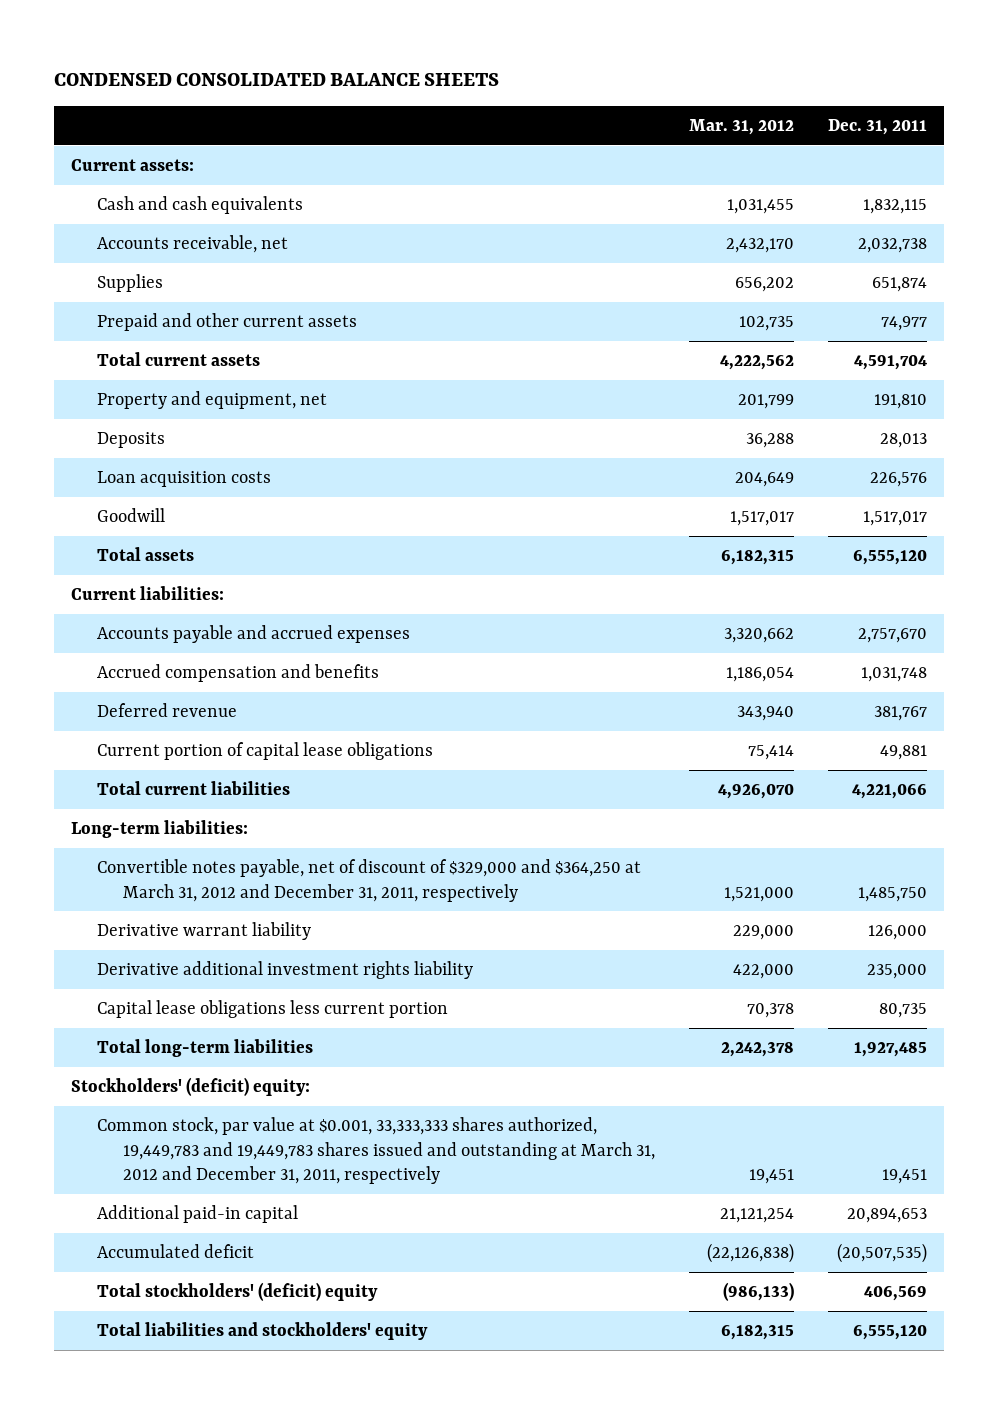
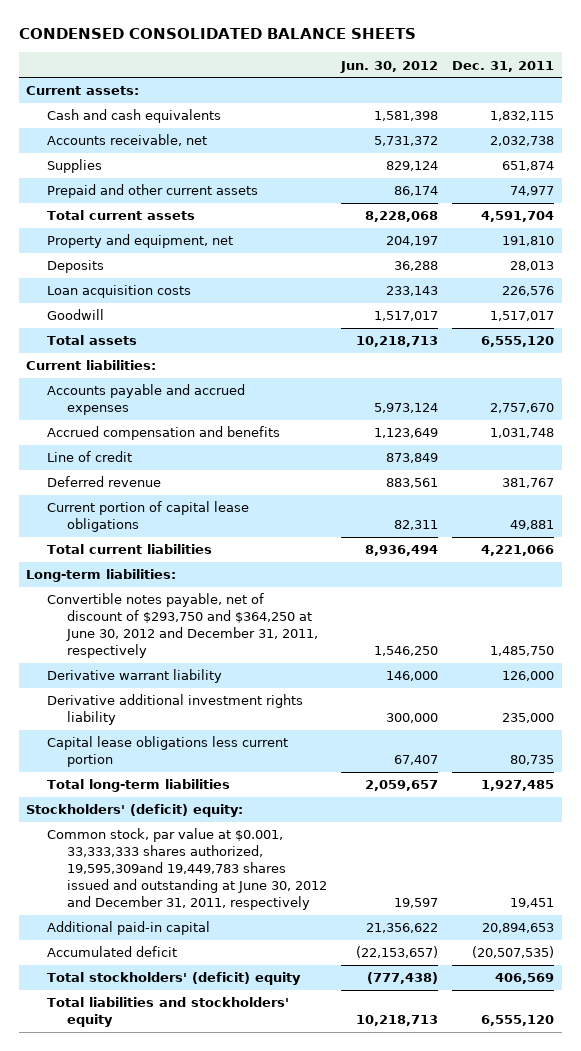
[688,118,794,135] Mar. 31, 2012 -> none
none -> [340,60,439,73] Jun. 30, 2012
none -> [46,451,132,463] Line of credit
[97,859,642,902] Convertible notes payable, net of discount of $329,000 and $364,250 at March 31, 2012 and December 31, 2011, respectively -> [46,593,319,658] Convertible notes payable, net of discount of $293,750 and $364,250 at June 30, 2012 and December 31, 2011, respectively
[97,1117,655,1184] Common stock, par value at $0.001, 33,333,333 shares authorized, 19,449,783 and 19,449,783 shares issued and outstanding at March 31, 2012 and December 31, 2011, respectively -> [46,828,328,910] Common stock, par value at $0.001, 33,333,333 shares authorized, 19,595,309and 19,449,783 shares issued and outstanding at June 30, 2012 and December 31, 2011, respectively

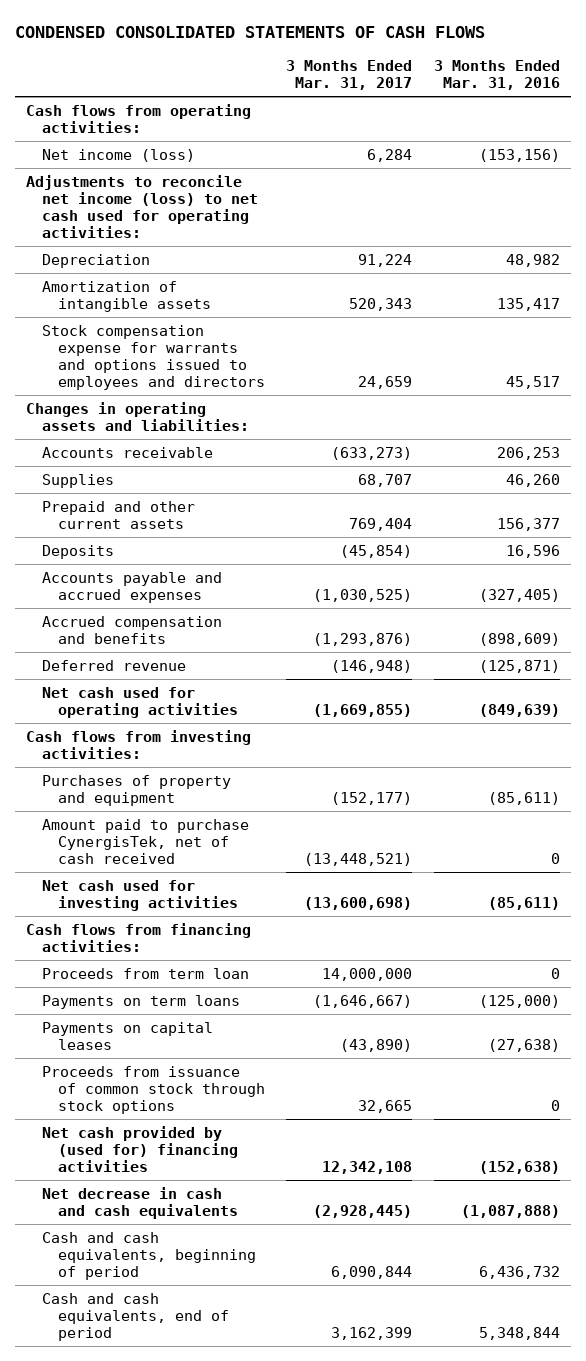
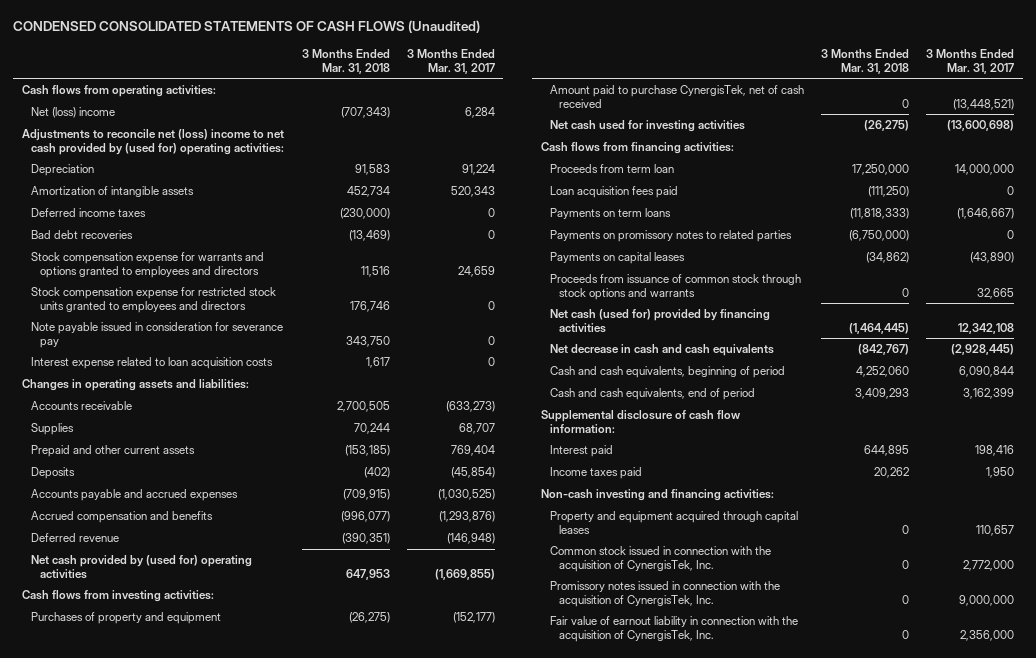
[15,25,486,38] CONDENSED CONSOLIDATED STATEMENTS OF CASH FLOWS -> [13,20,481,34] CONDENSED CONSOLIDATED STATEMENTS OF CASH FLOWS (Unaudited)
[434,59,561,90] 3 Months Ended Mar. 31, 2016 -> none
none -> [301,49,390,74] 3 Months Ended Mar. 31, 2018
[41,148,195,162] Net income (loss) -> [30,107,115,119] Net (loss) income
[26,174,258,238] Adjustments to reconcile net income (loss) to net cash used for operating activities: -> [21,129,284,155] Adjustments to reconcile net (loss) income to net cash provided by (used for) operating activities:
none -> [30,208,146,218] Deferred income taxes
none -> [30,230,133,240] Bad debt recoveries
[41,324,265,390] Stock compensation expense for warrants and options issued to employees and directors -> [30,252,264,278] Stock compensation expense for warrants and options granted to employees and directors
none -> [30,287,276,313] Stock compensation expense for restricted stock units granted to employees and directors
none -> [30,322,283,348] Note payable issued in consideration for severance pay
none -> [30,357,273,370] Interest expense related to loan acquisition costs
[41,686,238,718] Net cash used for operating activities -> [30,555,252,579] Net cash provided by (used for) operating activities
none -> [550,186,679,199] Loan acquisition fees paid
none -> [550,230,793,243] Payments on promissory notes to related parties
[41,1065,265,1114] Proceeds from issuance of common stock through stock options -> [550,274,802,300] Proceeds from issuance of common stock through stock options and warrants
[41,1125,238,1172] Net cash provided by (used for) financing activities -> [550,309,771,333] Net cash (used for) provided by financing activities
none -> [540,410,741,433] Supplemental disclosure of cash flow information:
none -> [550,445,614,458] Interest paid
none -> [550,467,643,480] Income taxes paid
none -> [540,489,774,502] Non-cash investing and financing activities:
none -> [550,511,799,534] Property and equipment acquired through capital leases
none -> [550,546,772,572] Common stock issued in connection with the acquisition of CynergisTek, Inc.
none -> [550,581,781,607] Promissory notes issued in connection with the acquisition of CynergisTek, Inc.
none -> [550,616,799,642] Fair value of earnout liability in connection with the acquisition of CynergisTek, Inc.

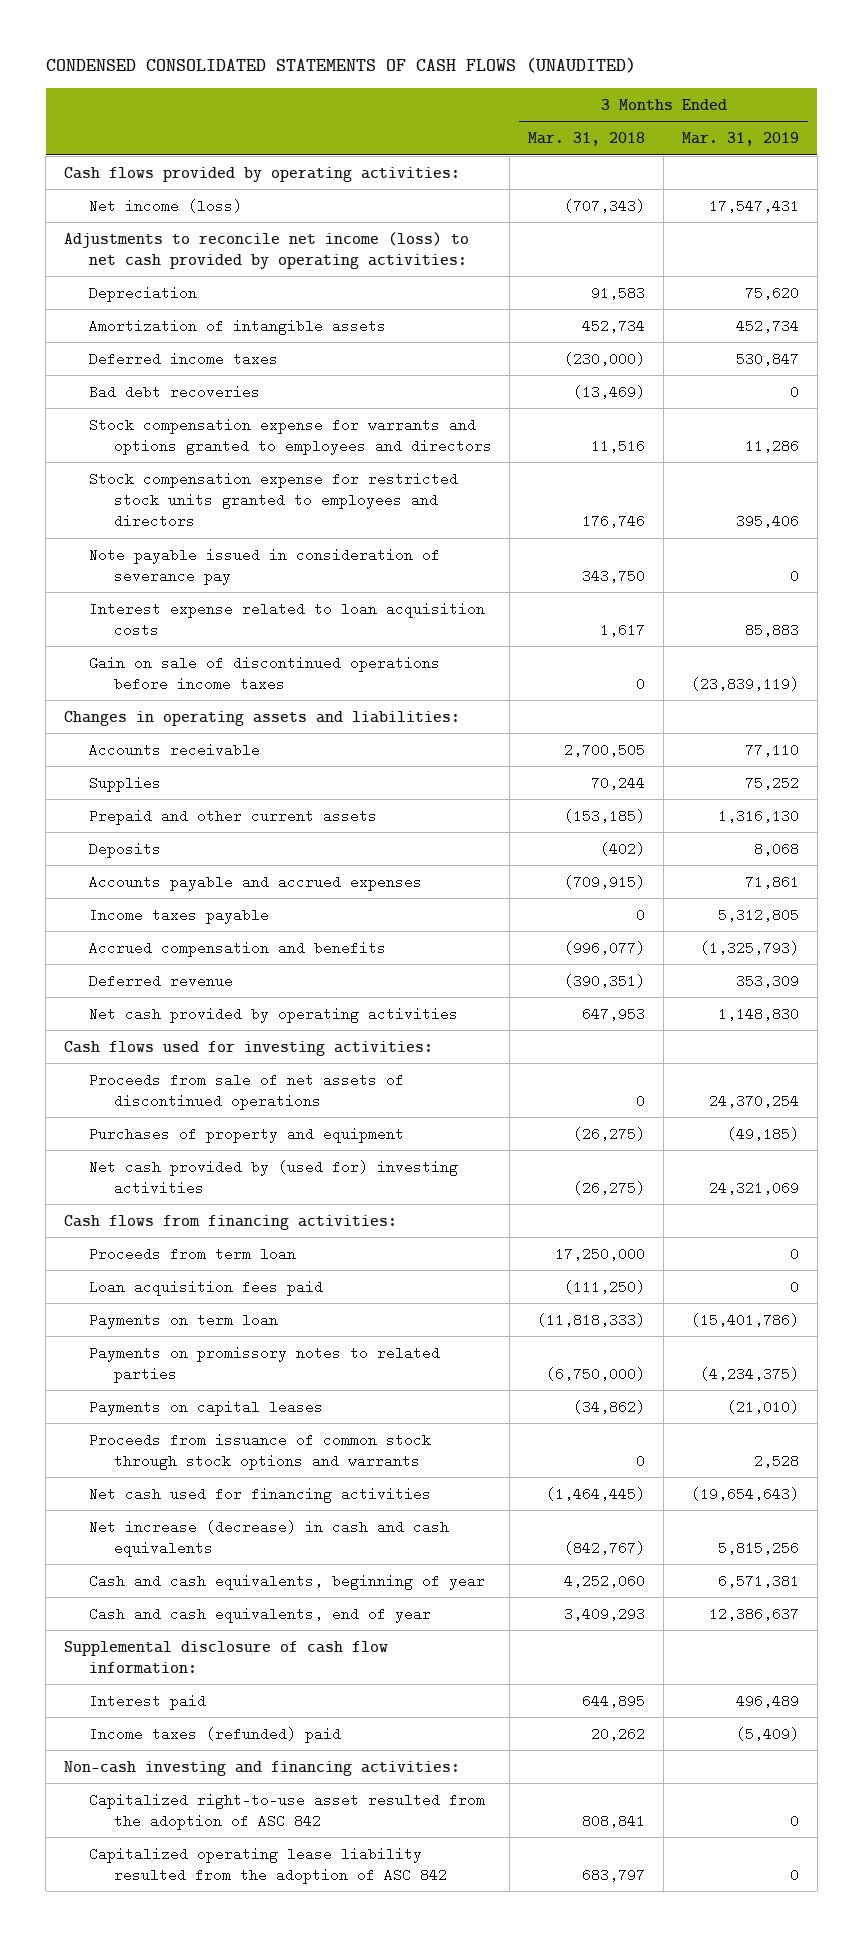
[13,20,481,34] CONDENSED CONSOLIDATED STATEMENTS OF CASH FLOWS (Unaudited) -> [45,57,636,74] CONDENSED CONSOLIDATED STATEMENTS OF CASH FLOWS (UNAUDITED)
[406,49,495,74] 3 Months Ended Mar. 31, 2017 -> none
none -> [681,132,799,147] Mar. 31, 2019
[21,85,216,98] Cash flows from operating activities: -> [63,166,460,182] Cash flows provided by operating activities:
[30,107,115,119] Net (loss) income -> [88,198,242,213] Net income (loss)
[21,129,284,155] Adjustments to reconcile net (loss) income to net cash provided by (used for) operating activities: -> [63,231,469,269] Adjustments to reconcile net income (loss) to net cash provided by operating activities:
[30,322,283,348] Note payable issued in consideration for severance pay -> [88,547,440,585] Note payable issued in consideration of severance pay
none -> [88,655,440,691] Gain on sale of discontinued operations before income taxes
none -> [88,907,269,924] Income taxes payable
[30,555,252,579] Net cash provided by (used for) operating activities -> [88,1006,458,1023] Net cash provided by operating activities
[21,590,214,603] Cash flows from investing activities: -> [63,1040,433,1056] Cash flows used for investing activities:
none -> [88,1072,404,1110] Proceeds from sale of net assets of discontinued operations
[550,85,805,108] Amount paid to purchase CynergisTek, net of cash received -> none
[550,120,746,133] Net cash used for investing activities -> [88,1159,458,1195] Net cash provided by (used for) investing activities
[550,208,672,220] Payments on term loans -> [88,1312,278,1329] Payments on term loan
[550,309,771,333] Net cash (used for) provided by financing activities -> [88,1486,431,1503] Net cash used for financing activities
[550,344,775,357] Net decrease in cash and cash equivalents -> [88,1519,449,1557] Net increase (decrease) in cash and cash equivalents
[550,366,786,379] Cash and cash equivalents, beginning of period -> [88,1573,485,1590] Cash and cash equivalents, beginning of year
[550,388,756,401] Cash and cash equivalents, end of period -> [88,1606,431,1623] Cash and cash equivalents, end of year
[550,467,643,480] Income taxes paid -> [88,1726,341,1743] Income taxes (refunded) paid
[550,511,799,534] Property and equipment acquired through capital leases -> none
[550,546,772,572] Common stock issued in connection with the acquisition of CynergisTek, Inc. -> none
[550,581,781,607] Promissory notes issued in connection with the acquisition of CynergisTek, Inc. -> none
[550,616,799,642] Fair value of earnout liability in connection with the acquisition of CynergisTek, Inc. -> none
none -> [88,1792,485,1830] Capitalized right-to-use asset resulted from the adoption of ASC 842
none -> [88,1846,447,1884] Capitalized operating lease liability resulted from the adoption of ASC 842

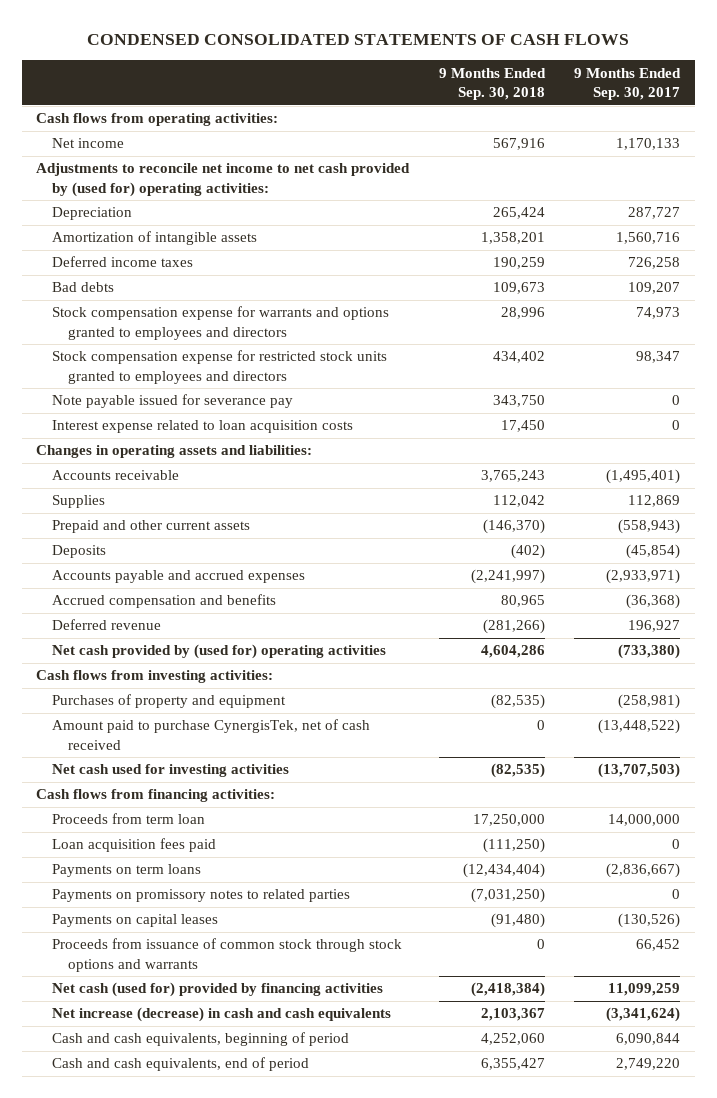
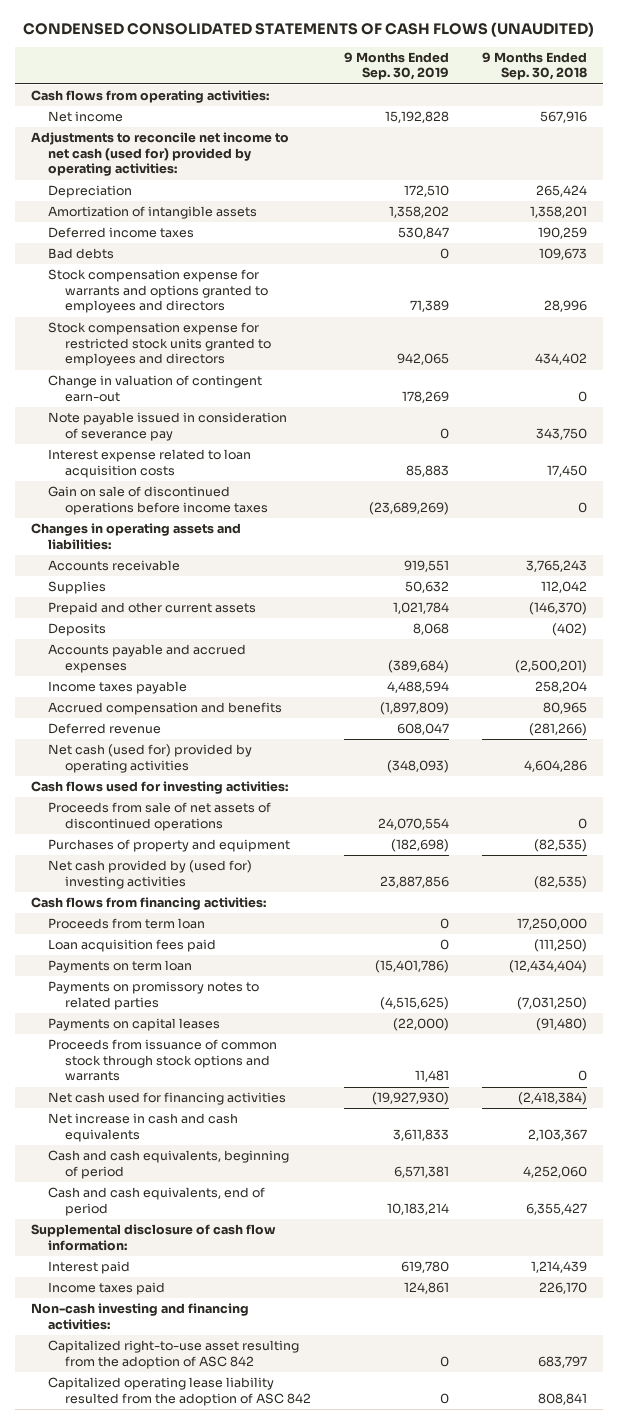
[87,34,630,46] CONDENSED CONSOLIDATED STATEMENTS OF CASH FLOWS -> [22,22,594,38] CONDENSED CONSOLIDATED STATEMENTS OF CASH FLOWS (UNAUDITED)
[574,67,682,101] 9 Months Ended Sep. 30, 2017 -> none
none -> [343,51,449,81] 9 Months Ended Sep. 30, 2019
[36,163,411,197] Adjustments to reconcile net income to net cash provided by (used for) operating activities: -> [31,132,290,177] Adjustments to reconcile net income to net cash (used for) provided by operating activities:
none -> [48,375,263,402] Change in valuation of contingent earn-out
[52,394,294,409] Note payable issued for severance pay -> [48,412,288,441] Note payable issued in consideration of severance pay
none -> [48,486,268,515] Gain on sale of discontinued operations before income taxes
[470,569,545,585] (2,241,997) -> [514,659,587,673] (2,500,201)
none -> [48,681,188,695] Income taxes payable
[52,644,387,660] Net cash provided by (used for) operating activities -> [48,744,253,773] Net cash (used for) provided by operating activities
[36,670,274,684] Cash flows from investing activities: -> [31,781,289,795] Cash flows used for investing activities:
none -> [48,802,272,831] Proceeds from sale of net assets of discontinued operations
[52,719,371,750] Amount paid to purchase CynergisTek, net of cash received -> none
[52,764,290,778] Net cash used for investing activities -> [48,860,253,889] Net cash provided by (used for) investing activities
[52,864,202,878] Payments on term loans -> [48,960,193,974] Payments on term loan
[52,982,384,998] Net cash (used for) provided by financing activities -> [48,1092,287,1106] Net cash used for financing activities
[52,1007,392,1023] Net increase (decrease) in cash and cash equivalents -> [48,1113,239,1142] Net increase in cash and cash equivalents
none -> [31,1224,277,1251] Supplemental disclosure of cash flow information:
none -> [48,1261,131,1275] Interest paid
none -> [48,1282,166,1296] Income taxes paid
none -> [31,1303,250,1330] Non-cash investing and financing activities:
none -> [48,1340,300,1369] Capitalized right-to-use asset resulting from the adoption of ASC 842
none -> [48,1377,311,1406] Capitalized operating lease liability resulted from the adoption of ASC 842

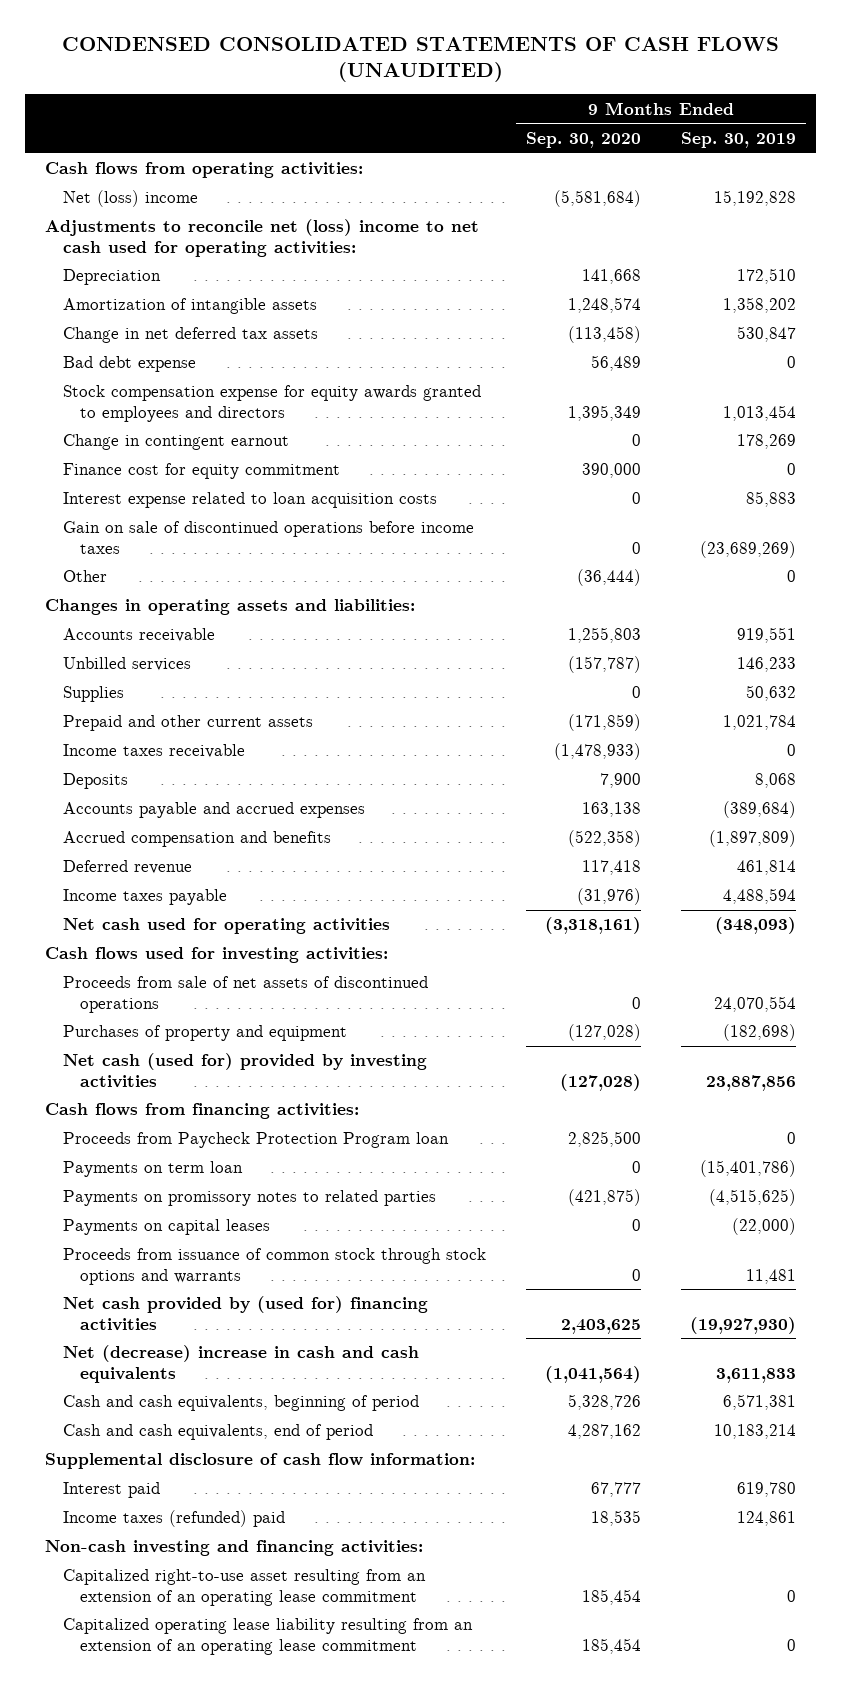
[481,51,587,81] 9 Months Ended Sep. 30, 2018 -> none
none -> [525,131,641,148] Sep. 30, 2020
[48,111,124,123] Net income -> [62,190,198,208] Net (loss) income
[31,132,290,177] Adjustments to reconcile net income to net cash (used for) provided by operating activities: -> [45,219,480,257] Adjustments to reconcile net (loss) income to net cash used for operating activities:
[48,322,271,367] Stock compensation expense for restricted stock units granted to employees and directors -> none
[48,412,288,441] Note payable issued in consideration of severance pay -> none
[48,227,195,239] Deferred income taxes -> [62,327,318,344] Change in net deferred tax assets
[48,248,115,260] Bad debts -> [62,356,196,373] Bad debt expense
[48,269,268,314] Stock compensation expense for warrants and options granted to employees and directors -> [62,385,481,422] Stock compensation expense for equity awards granted to employees and directors
[409,300,449,313] 71,389 -> [723,404,797,421] 1,013,454
[48,375,263,402] Change in valuation of contingent earn-out -> [62,434,289,451] Change in contingent earnout
none -> [62,463,340,480] Finance cost for equity commitment
none -> [62,570,107,583] Other
none -> [62,657,191,672] Unbilled services
none -> [62,744,245,759] Income taxes receivable
[396,723,449,736] 608,047 -> [737,860,797,876] 461,814
[48,681,188,695] Income taxes payable -> [62,889,227,906] Income taxes payable
[48,744,253,773] Net cash (used for) provided by operating activities -> [62,918,390,935] Net cash used for operating activities
[48,860,253,889] Net cash provided by (used for) investing activities -> [62,1053,427,1088] Net cash (used for) provided by investing activities
[48,918,206,930] Proceeds from term loan -> none
[48,939,217,953] Loan acquisition fees paid -> none
none -> [62,1132,449,1149] Proceeds from Paycheck Protection Program loan
[48,1092,287,1106] Net cash used for financing activities -> [62,1296,428,1331] Net cash provided by (used for) financing activities
[48,1113,239,1142] Net increase in cash and cash equivalents -> [62,1345,419,1383] Net (decrease) increase in cash and cash equivalents
[48,1282,166,1296] Income taxes paid -> [62,1510,285,1528] Income taxes (refunded) paid
[48,1340,300,1369] Capitalized right-to-use asset resulting from the adoption of ASC 842 -> none
[48,1377,311,1406] Capitalized operating lease liability resulted from the adoption of ASC 842 -> none
none -> [62,1569,426,1606] Capitalized right-to-use asset resulting from an extension of an operating lease commitment
none -> [62,1618,473,1655] Capitalized operating lease liability resulting from an extension of an operating lease commitment

